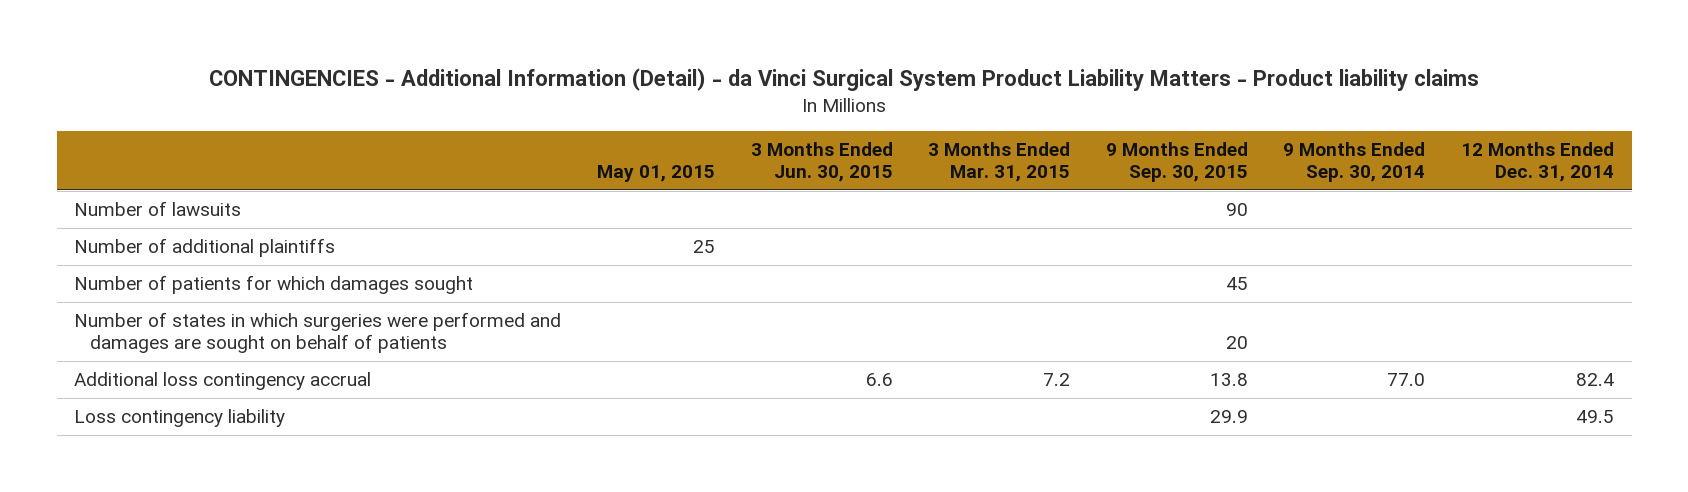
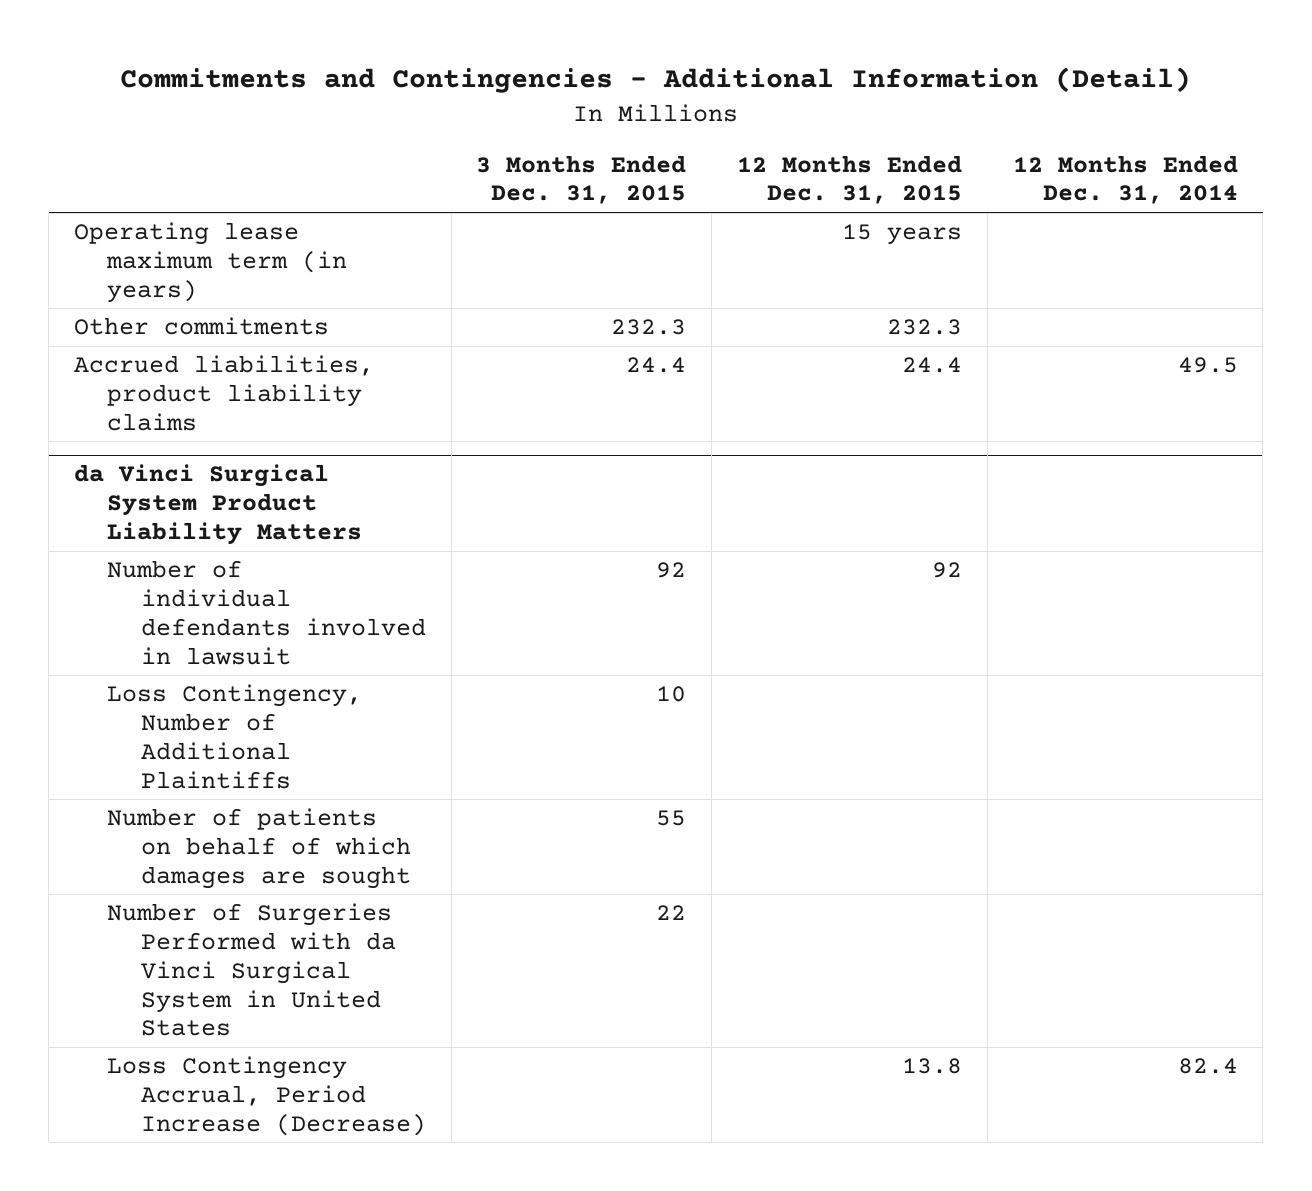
[209,68,1480,92] CONTINGENCIES - Additional Information (Detail) - da Vinci Surgical System Product Liability Matters - Product liability claims -> [119,67,1191,94] Commitments and Contingencies - Additional Information (Detail)
[597,165,716,183] May 01, 2015 -> none
[750,142,893,183] 3 Months Ended Jun. 30, 2015 -> none
[928,142,1071,183] 3 Months Ended Mar. 31, 2015 -> none
[1105,142,1248,183] 9 Months Ended Sep. 30, 2015 -> none
[1283,142,1426,183] 9 Months Ended Sep. 30, 2014 -> none
none -> [476,154,687,205] 3 Months Ended Dec. 31, 2015
none -> [736,154,962,205] 12 Months Ended Dec. 31, 2015
[74,201,242,217] Number of lawsuits -> none
[74,238,336,258] Number of additional plaintiffs -> none
[74,275,474,295] Number of patients for which damages sought -> none
[74,312,562,354] Number of states in which surgeries were performed and damages are sought on behalf of patients -> none
[74,372,372,391] Additional loss contingency accrual -> none
none -> [74,222,348,303] Operating lease maximum term (in years)
none -> [74,317,330,336] Other commitments
[74,409,286,428] Loss contingency liability -> [74,355,375,431] Accrued liabilities, product liability claims
none -> [74,464,363,546] da Vinci Surgical System Product Liability Matters
none -> [107,560,426,665] Number of individual defendants involved in lawsuit
none -> [107,684,363,789] Loss Contingency, Number of Additional Plaintiffs
none -> [107,808,411,889] Number of patients on behalf of which damages are sought
none -> [107,903,396,1037] Number of Surgeries Performed with da Vinci Surgical System in United States
none -> [107,1056,426,1136] Loss Contingency Accrual, Period Increase (Decrease)

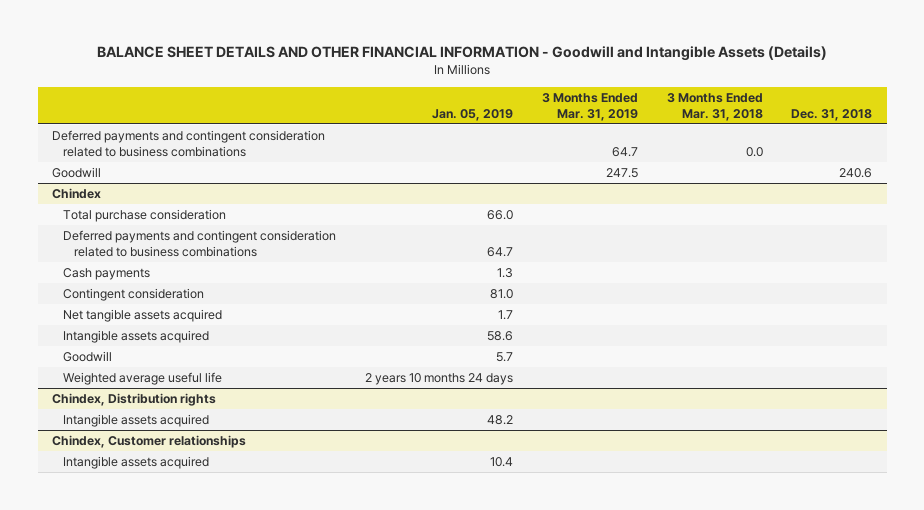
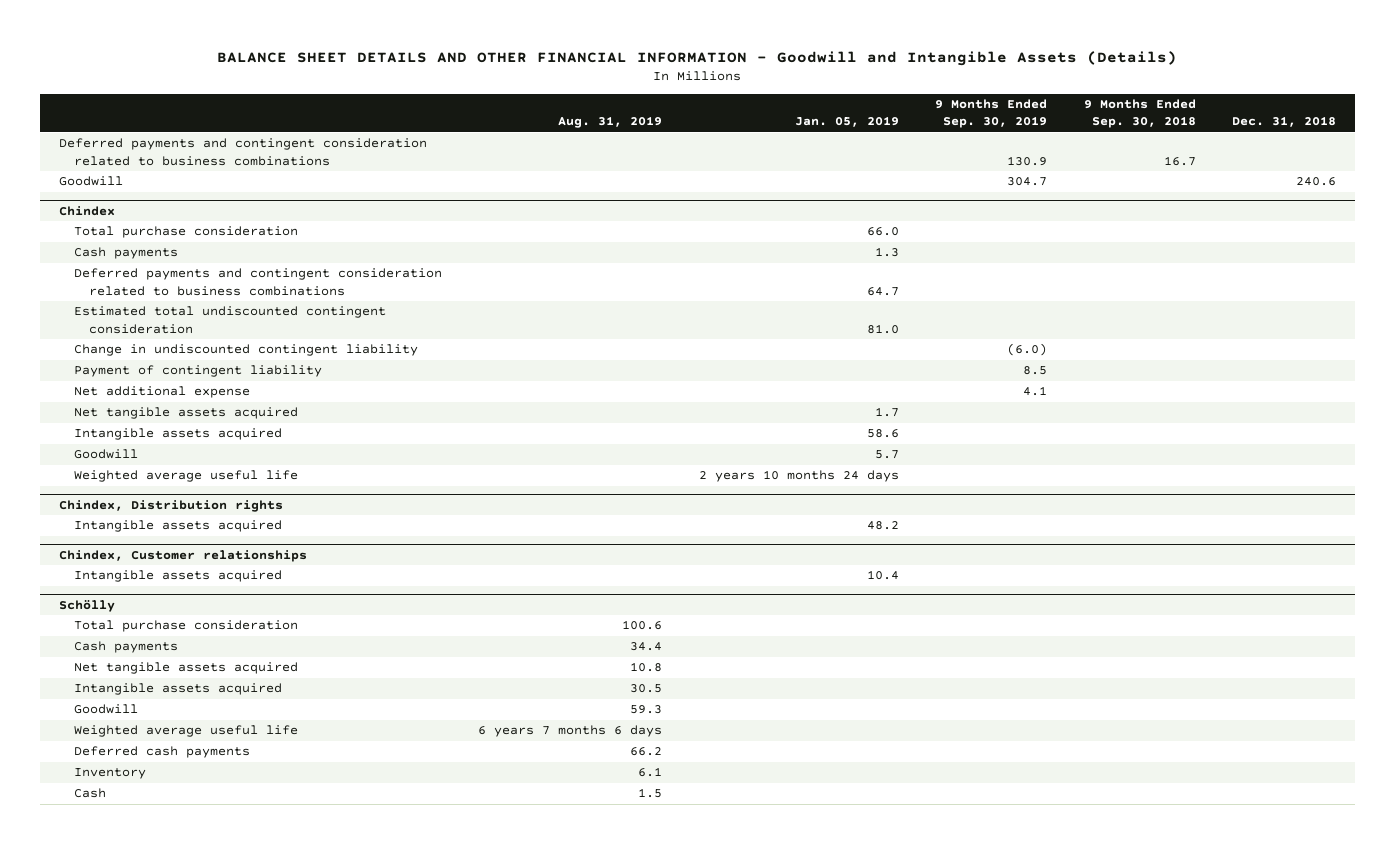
[541,92,638,121] 3 Months Ended Mar. 31, 2019 -> none
[666,92,763,121] 3 Months Ended Mar. 31, 2018 -> none
none -> [558,116,663,129] Aug. 31, 2019
none -> [935,99,1048,129] 9 Months Ended Sep. 30, 2019
none -> [1083,99,1196,129] 9 Months Ended Sep. 30, 2018
[63,288,205,302] Contingent consideration -> none
[63,230,337,257] Deferred payments and contingent consideration related to business combinations -> [73,268,442,296] Deferred payments and contingent consideration related to business combinations
none -> [73,306,386,334] Estimated total undiscounted contingent consideration
none -> [73,344,418,357] Change in undiscounted contingent liability
none -> [73,365,322,378] Payment of contingent liability
none -> [73,386,250,399] Net additional expense
none -> [58,600,115,613] Schölly
none -> [73,620,298,633] Total purchase consideration
none -> [73,641,178,654] Cash payments
none -> [73,662,298,675] Net tangible assets acquired
none -> [73,683,282,696] Intangible assets acquired
none -> [73,704,138,715] Goodwill
none -> [73,725,298,738] Weighted average useful life
none -> [73,746,250,759] Deferred cash payments
none -> [73,768,146,780] Inventory
none -> [73,788,106,799] Cash

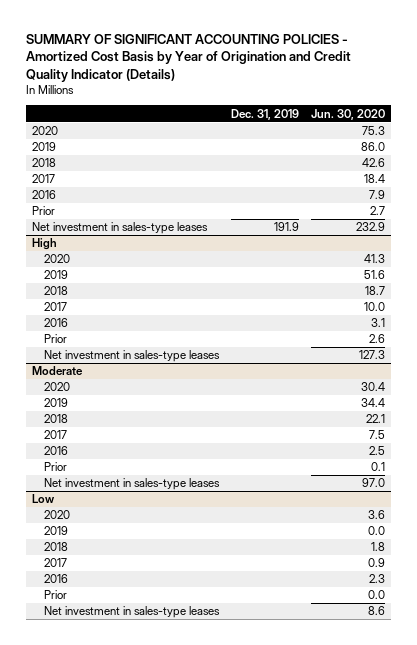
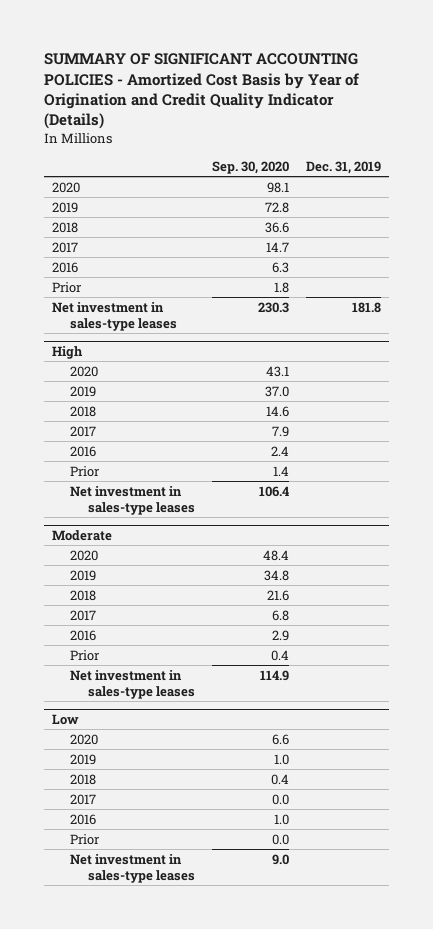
[310,108,385,120] Jun. 30, 2020 -> none
none -> [211,160,289,174] Sep. 30, 2020
[274,222,300,232] 191.9 -> [351,301,381,313] 181.8

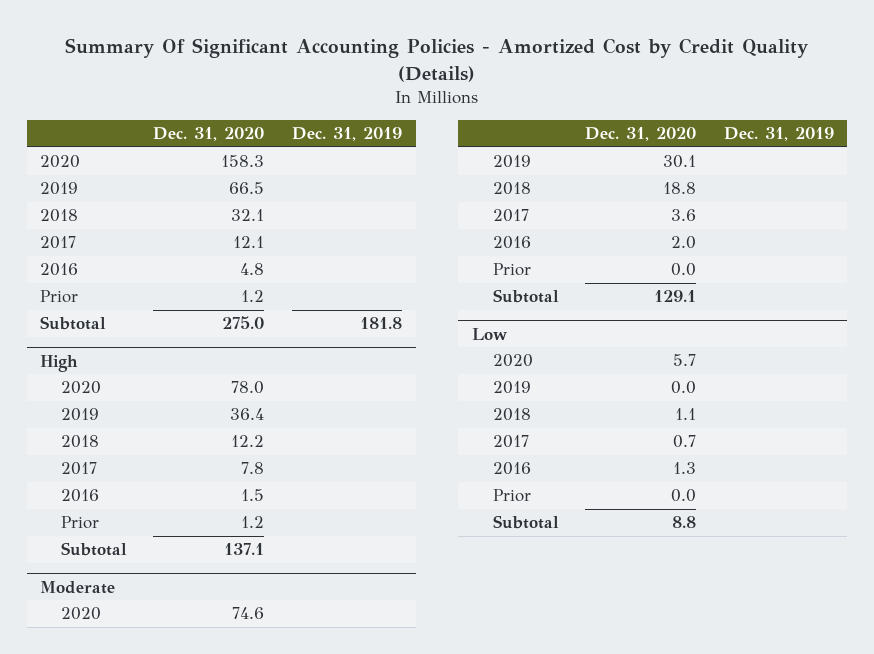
[43,53,359,130] SUMMARY OF SIGNIFICANT ACCOUNTING POLICIES - Amortized Cost Basis by Year of Origination and Credit Quality Indicator (Details) -> [65,38,810,82] Summary Of Significant Accounting Policies - Amortized Cost by Credit Quality (Details)
[211,160,289,174] Sep. 30, 2020 -> none
none -> [153,127,265,142] Dec. 31, 2020
[52,301,178,332] Net investment in sales-type leases -> [40,316,107,331] Subtotal
[70,485,195,516] Net investment in sales-type leases -> [60,542,127,557] Subtotal
[70,669,195,700] Net investment in sales-type leases -> [492,289,559,304] Subtotal
[70,853,195,884] Net investment in sales-type leases -> [492,515,559,530] Subtotal

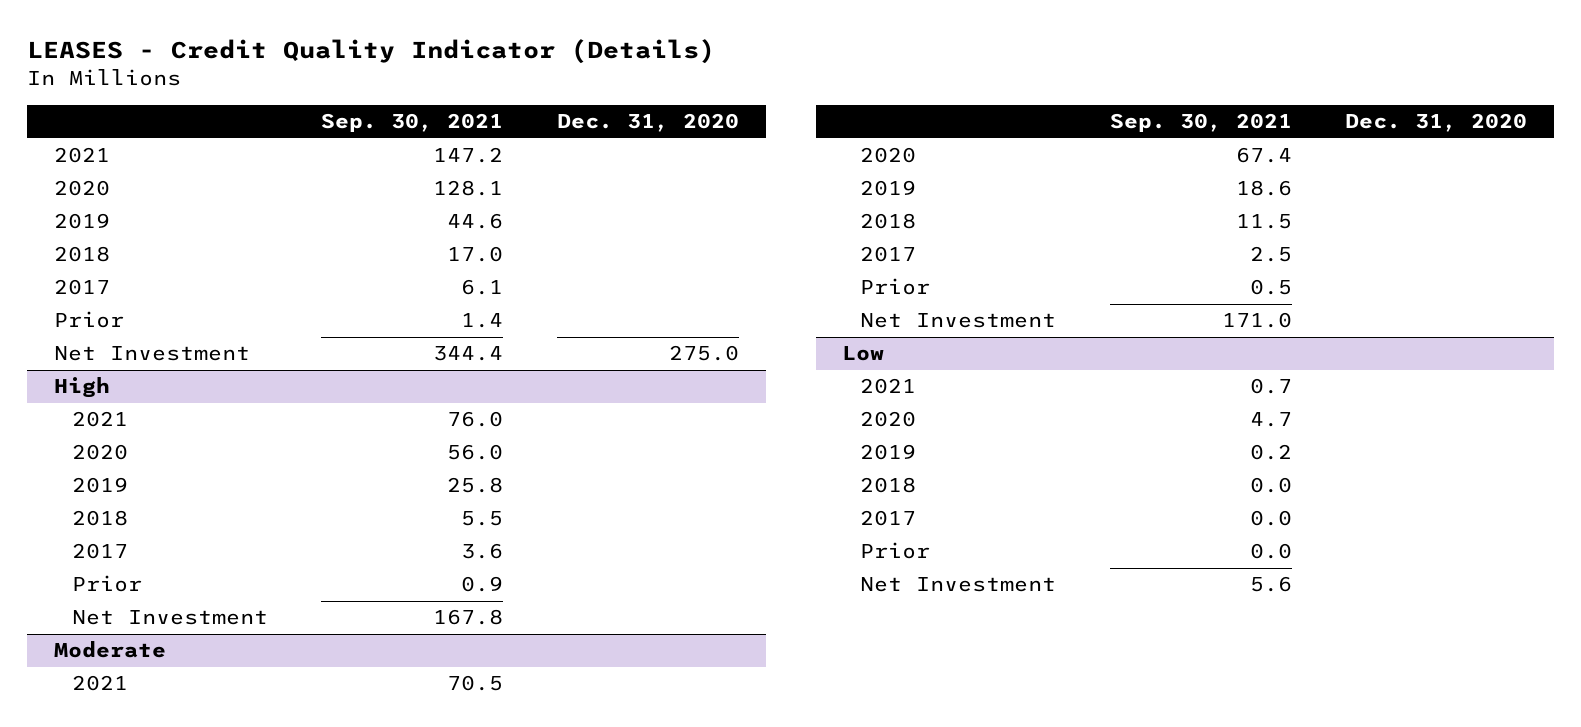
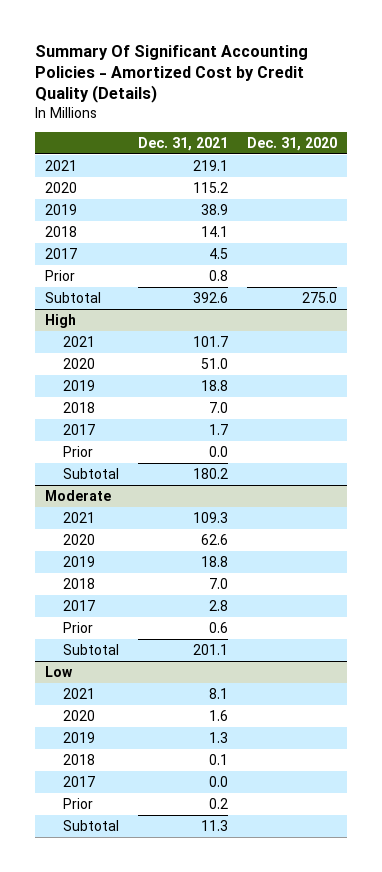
[27,39,716,65] LEASES - Credit Quality Indicator (Details) -> [35,44,309,104] Summary Of Significant Accounting Policies - Amortized Cost by Credit Quality (Details)
[321,113,504,133] Sep. 30, 2021 -> none
none -> [138,136,229,151] Dec. 31, 2021
[54,346,251,362] Net Investment -> [44,291,101,303] Subtotal
[71,610,268,626] Net Investment -> [63,467,120,479] Subtotal
[859,313,1056,329] Net Investment -> [63,643,120,655] Subtotal
[859,577,1056,593] Net Investment -> [63,819,120,831] Subtotal

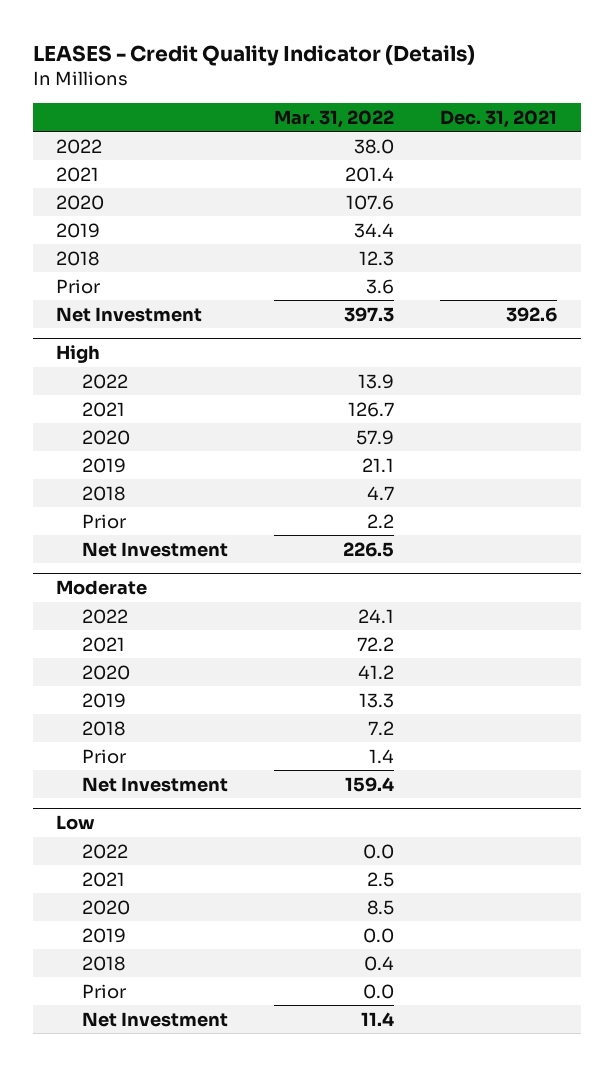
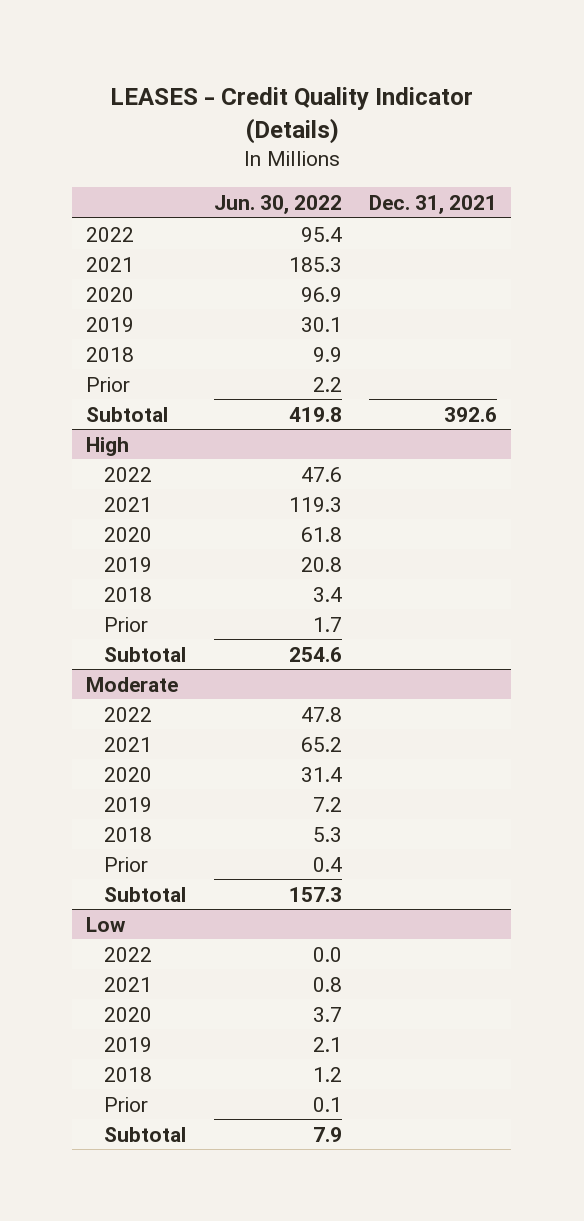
[274,109,395,128] Mar. 31, 2022 -> none
none -> [213,195,342,215] Jun. 30, 2022
[56,306,203,322] Net Investment -> [86,406,169,422] Subtotal
[81,541,228,557] Net Investment -> [103,646,186,662] Subtotal
[81,776,228,792] Net Investment -> [103,886,186,902] Subtotal
[81,1011,228,1027] Net Investment -> [103,1126,186,1142] Subtotal

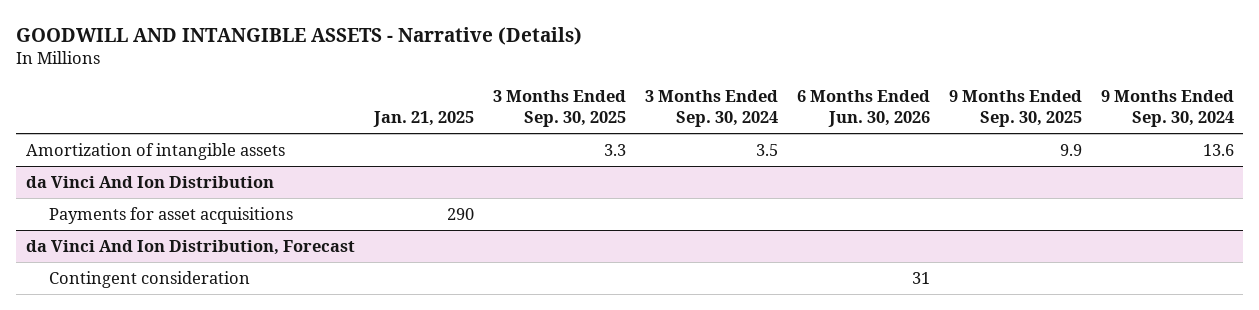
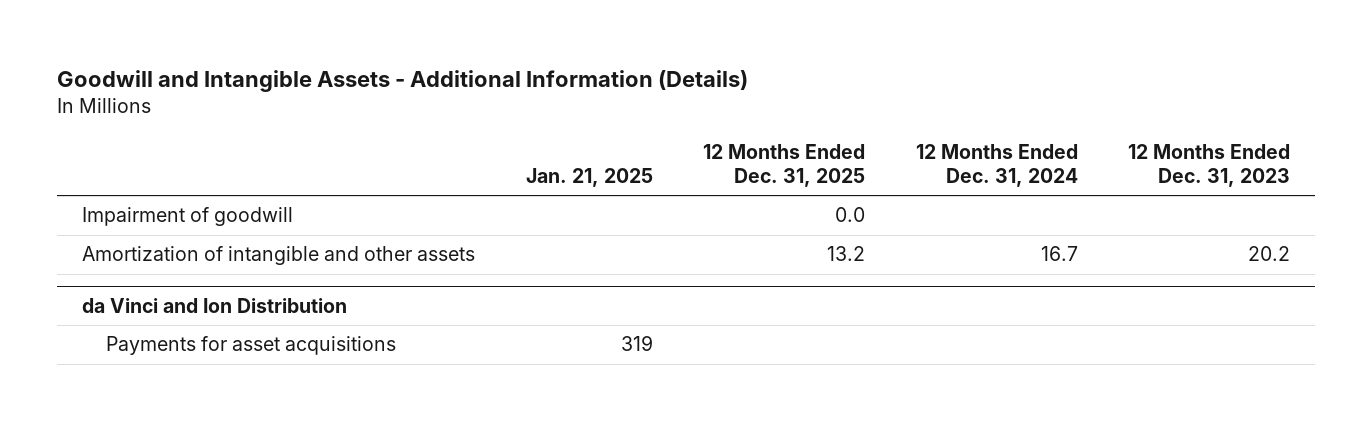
[16,26,583,45] GOODWILL AND INTANGIBLE ASSETS - Narrative (Details) -> [56,69,748,92] Goodwill and Intangible Assets - Additional Information (Details)
[492,89,626,127] 3 Months Ended Sep. 30, 2025 -> none
[644,89,778,127] 3 Months Ended Sep. 30, 2024 -> none
[796,89,930,127] 6 Months Ended Jun. 30, 2026 -> none
[948,89,1082,127] 9 Months Ended Sep. 30, 2025 -> none
[1100,89,1234,127] 9 Months Ended Sep. 30, 2024 -> none
none -> [703,143,866,188] 12 Months Ended Dec. 31, 2025
none -> [915,143,1078,188] 12 Months Ended Dec. 31, 2024
none -> [1128,143,1291,188] 12 Months Ended Dec. 31, 2023
[25,240,355,256] da Vinci And Ion Distribution, Forecast -> none
[49,271,251,289] Contingent consideration -> none
none -> [82,207,294,227] Impairment of goodwill
[25,143,285,161] Amortization of intangible assets -> [82,246,476,266] Amortization of intangible and other assets
[25,176,274,189] da Vinci And Ion Distribution -> [82,297,348,313] da Vinci and Ion Distribution
[446,208,474,221] 290 -> [620,335,653,352] 319

